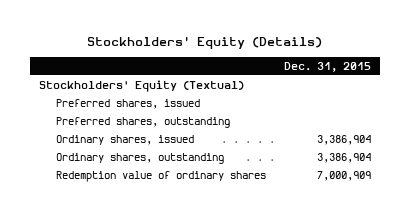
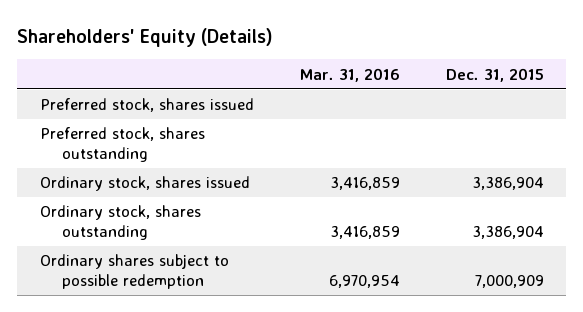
[87,36,323,50] Stockholders' Equity (Details) -> [16,27,273,47] Shareholders' Equity (Details)
none -> [299,67,400,82] Mar. 31, 2016
[39,79,245,92] Stockholders' Equity (Textual) -> none
[55,98,200,109] Preferred shares, issued -> [39,98,254,113] Preferred stock, shares issued
[55,116,230,128] Preferred shares, outstanding -> [39,127,205,163] Preferred stock, shares outstanding
[55,134,194,145] Ordinary shares, issued -> [39,176,250,192] Ordinary stock, shares issued
[55,152,224,164] Ordinary shares, outstanding -> [39,205,201,241] Ordinary stock, shares outstanding
[55,170,266,182] Redemption value of ordinary shares -> [39,254,229,290] Ordinary shares subject to possible redemption

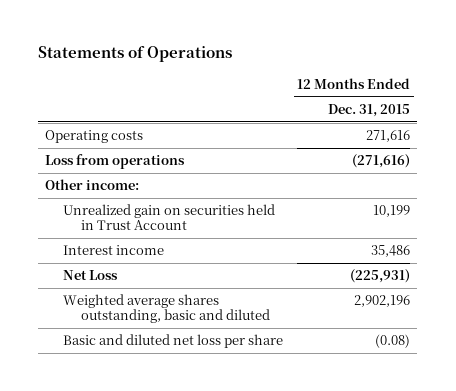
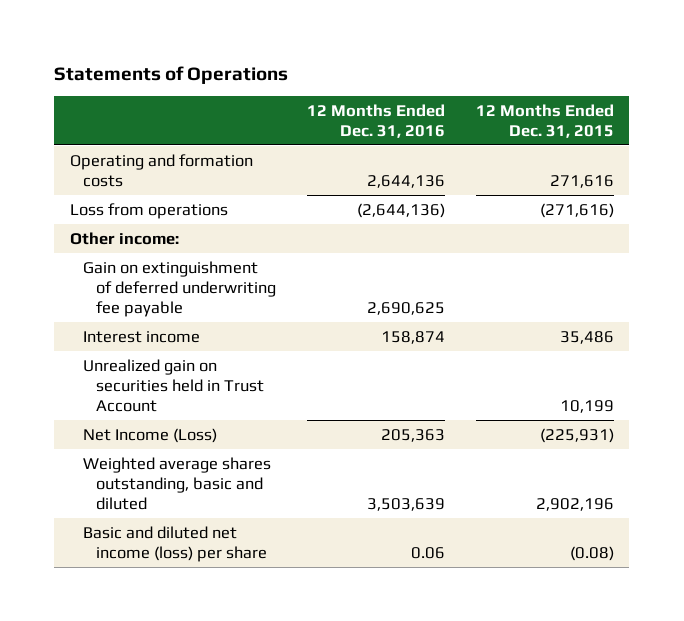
none -> [306,103,445,138] 12 Months Ended Dec. 31, 2016
[45,130,144,144] Operating costs -> [69,153,253,187] Operating and formation costs
none -> [82,260,276,317] Gain on extinguishment of deferred underwriting fee payable
[63,204,276,231] Unrealized gain on securities held in Trust Account -> [82,358,264,412] Unrealized gain on securities held in Trust Account
[63,270,119,281] Net Loss -> [82,427,217,443] Net Income (Loss)
[63,334,284,349] Basic and diluted net loss per share -> [82,525,267,562] Basic and diluted net income (loss) per share

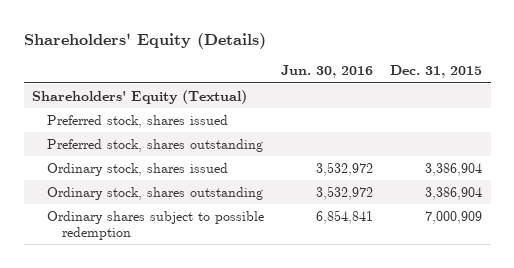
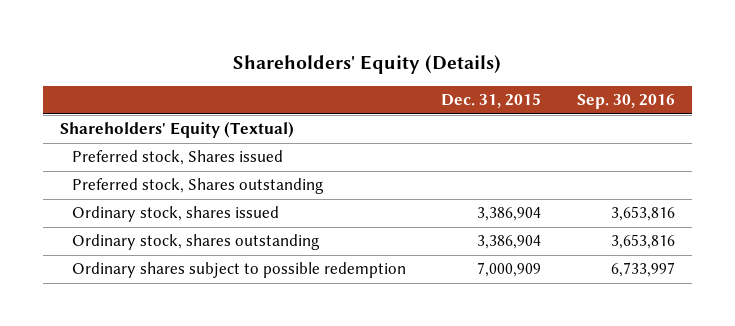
[280,65,373,79] Jun. 30, 2016 -> none
none -> [576,94,675,110] Sep. 30, 2016
[46,114,228,128] Preferred stock, shares issued -> [72,150,284,166] Preferred stock, Shares issued
[46,138,263,152] Preferred stock, shares outstanding -> [72,178,325,195] Preferred stock, Shares outstanding

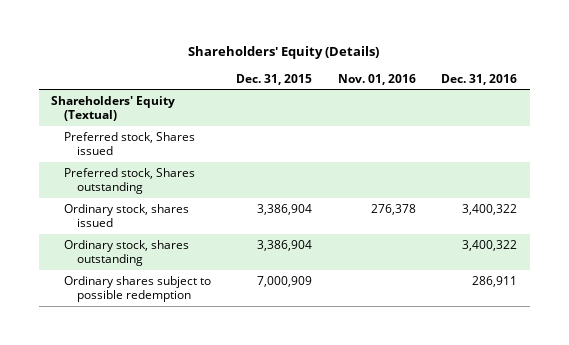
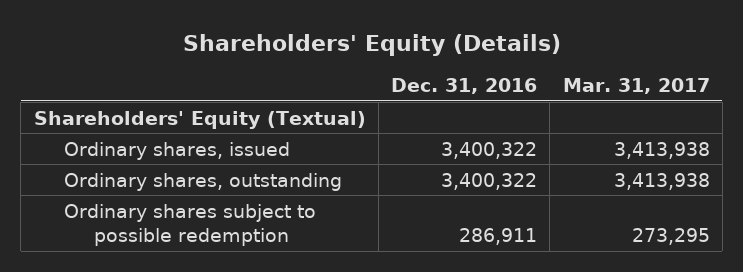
[236,73,313,85] Dec. 31, 2015 -> none
[337,73,416,85] Nov. 01, 2016 -> none
none -> [562,78,710,95] Mar. 31, 2017
[64,131,196,156] Preferred stock, Shares issued -> none
[64,167,196,195] Preferred stock, Shares outstanding -> none
[64,203,190,228] Ordinary stock, shares issued -> [63,141,290,160] Ordinary shares, issued
[64,239,190,267] Ordinary stock, shares outstanding -> [63,172,342,191] Ordinary shares, outstanding

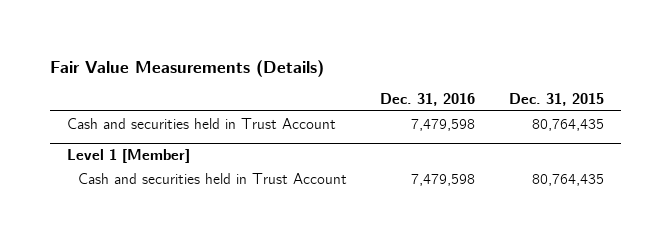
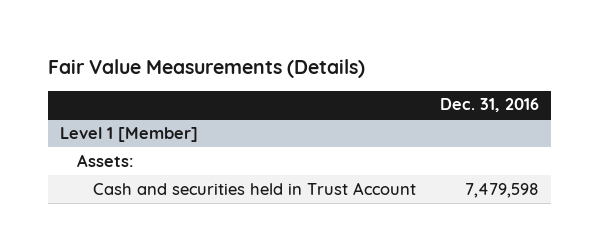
[509,93,605,107] Dec. 31, 2015 -> none
[67,117,337,129] Cash and securities held in Trust Account -> none
none -> [76,153,134,167] Assets:

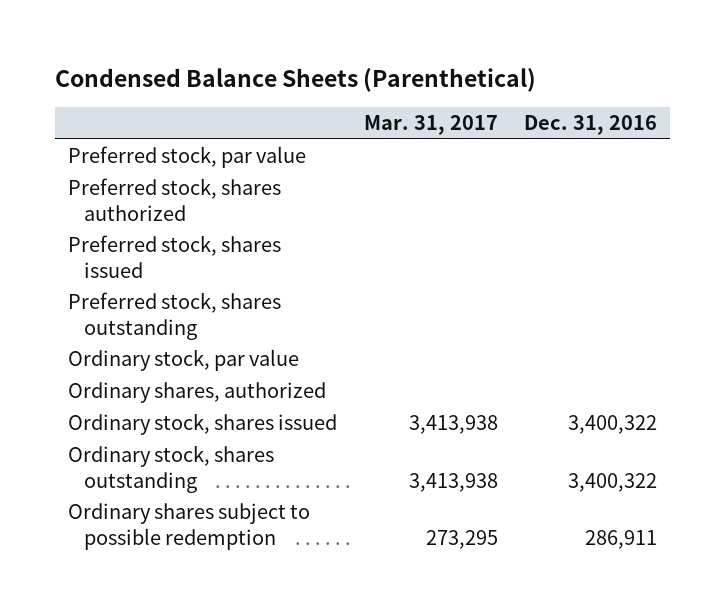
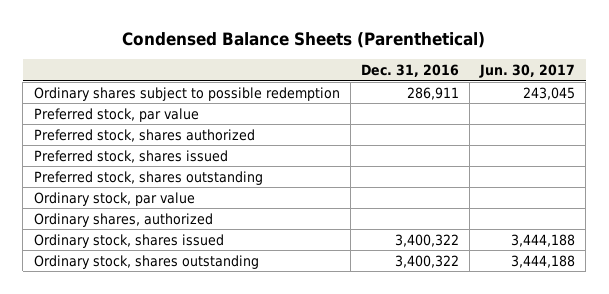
[363,115,498,136] Mar. 31, 2017 -> none
none -> [479,64,576,79] Jun. 30, 2017
[68,503,311,550] Ordinary shares subject to possible redemption -> [33,86,340,101] Ordinary shares subject to possible redemption

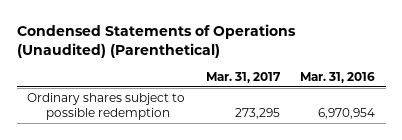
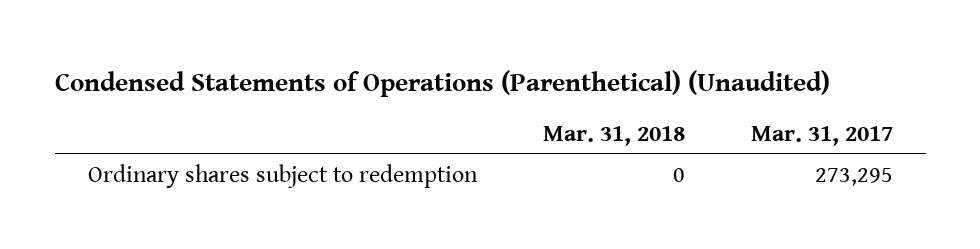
[16,23,296,58] Condensed Statements of Operations (Unaudited) (Parenthetical) -> [54,69,830,97] Condensed Statements of Operations (Parenthetical) (Unaudited)
[300,72,376,84] Mar. 31, 2016 -> none
none -> [542,126,685,147] Mar. 31, 2018
[26,93,185,121] Ordinary shares subject to possible redemption -> [87,163,478,188] Ordinary shares subject to redemption

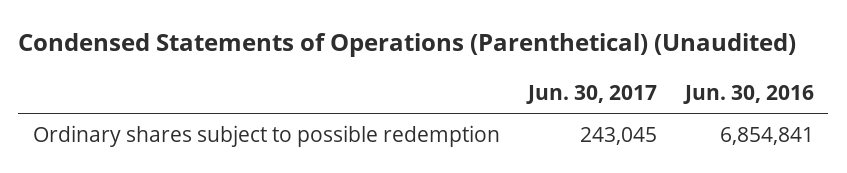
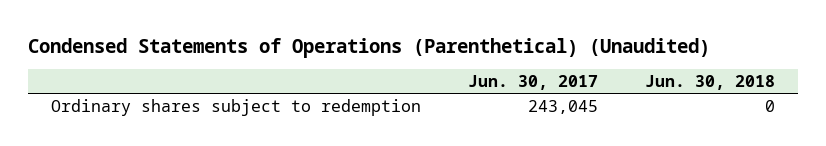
[683,84,815,104] Jun. 30, 2016 -> none
none -> [644,75,775,91] Jun. 30, 2018
[32,125,500,148] Ordinary shares subject to possible redemption -> [51,98,422,116] Ordinary shares subject to redemption

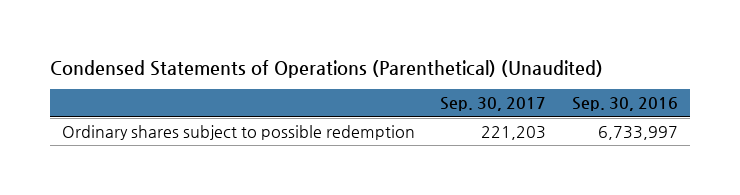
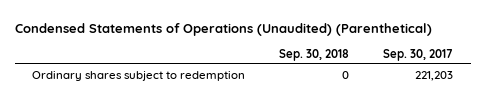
[49,59,603,78] Condensed Statements of Operations (Parenthetical) (Unaudited) -> [15,22,433,36] Condensed Statements of Operations (Unaudited) (Parenthetical)
[571,97,678,112] Sep. 30, 2016 -> none
none -> [279,49,350,62] Sep. 30, 2018
[62,125,416,141] Ordinary shares subject to possible redemption -> [32,70,246,81] Ordinary shares subject to redemption

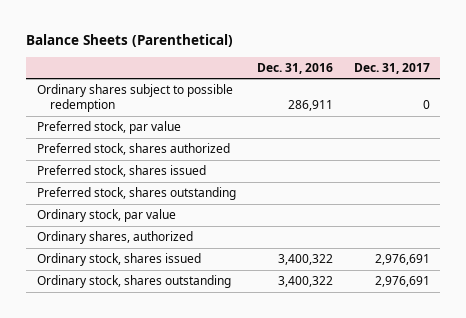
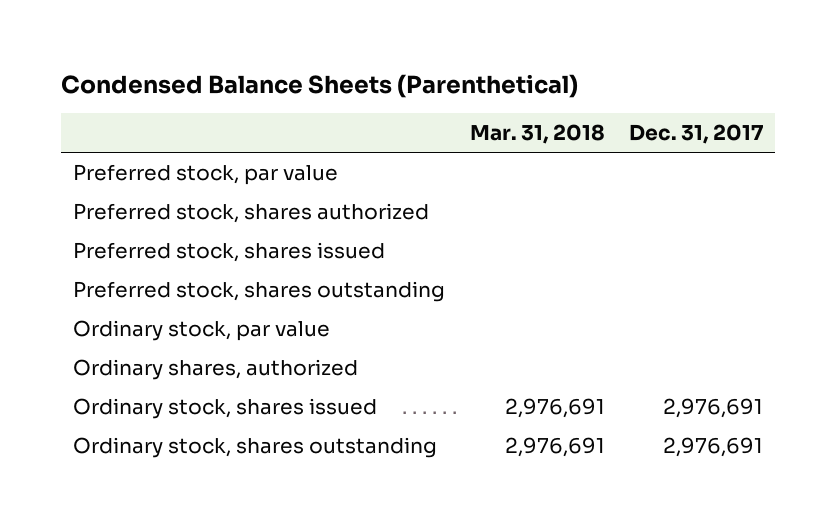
[26,33,234,47] Balance Sheets (Parenthetical) -> [60,73,578,98] Condensed Balance Sheets (Parenthetical)
[256,62,333,74] Dec. 31, 2016 -> none
none -> [469,123,605,144] Mar. 31, 2018
[36,84,233,113] Ordinary shares subject to possible redemption -> none

